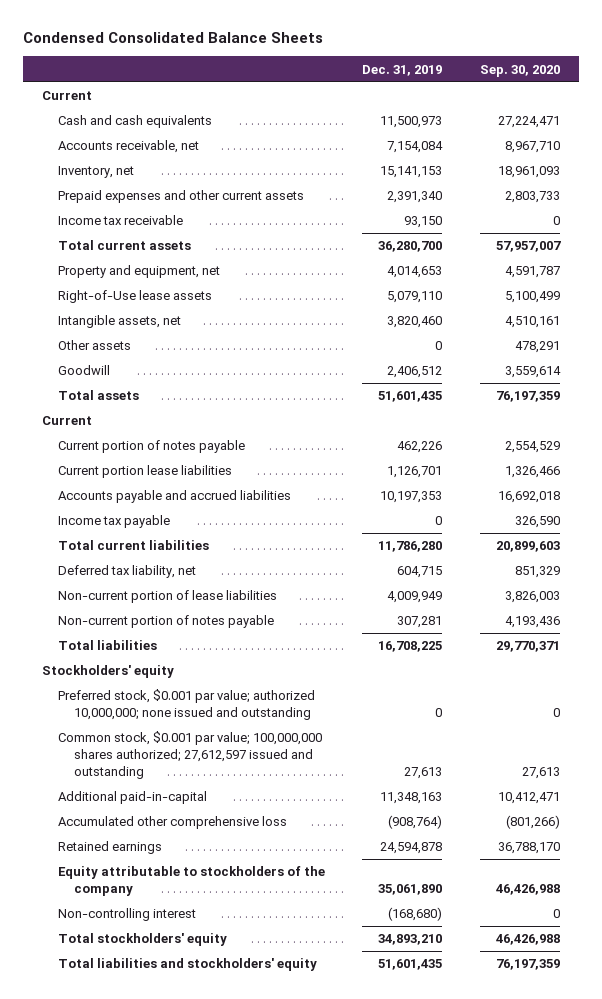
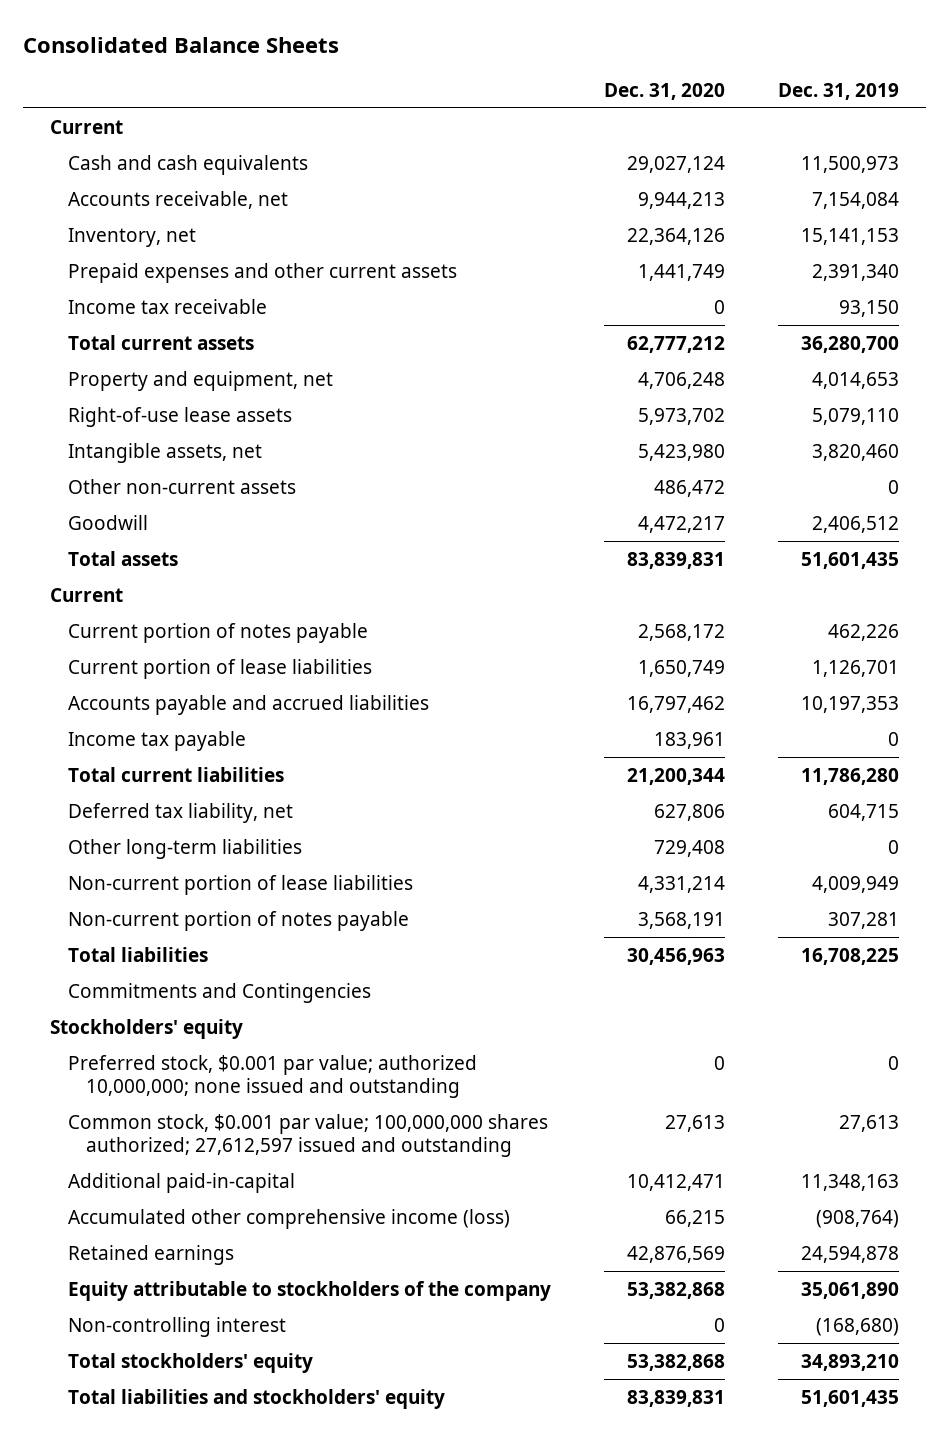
[23,32,324,44] Condensed Consolidated Balance Sheets -> [23,36,340,53] Consolidated Balance Sheets
[479,64,560,77] Sep. 30, 2020 -> none
none -> [604,82,726,100] Dec. 31, 2020
[57,290,212,304] Right-of-Use lease assets -> [67,406,292,427] Right-of-use lease assets
[57,340,131,351] Other assets -> [67,478,296,494] Other non-current assets
[57,465,232,479] Current portion lease liabilities -> [67,658,372,679] Current portion of lease liabilities
none -> [67,838,302,859] Other long-term liabilities
none -> [67,982,371,1003] Commitments and Contingencies
[57,816,287,830] Accumulated other comprehensive loss -> [67,1208,510,1229] Accumulated other comprehensive income (loss)

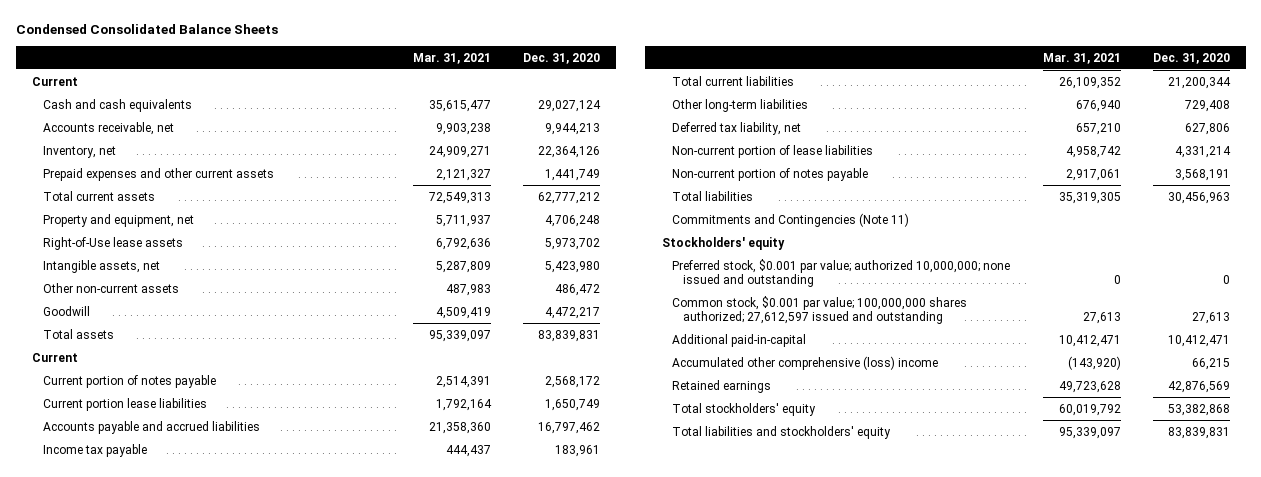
[23,36,340,53] Consolidated Balance Sheets -> [15,23,278,34] Condensed Consolidated Balance Sheets
[778,82,900,100] Dec. 31, 2019 -> none
none -> [412,52,491,64] Mar. 31, 2021
[67,298,267,314] Income tax receivable -> none
[67,406,292,427] Right-of-use lease assets -> [42,236,183,250] Right-of-Use lease assets
[67,658,372,679] Current portion of lease liabilities -> [42,397,207,411] Current portion lease liabilities
[67,802,293,823] Deferred tax liability, net -> [672,121,802,135] Deferred tax liability, net
[67,982,371,1003] Commitments and Contingencies -> [672,212,910,227] Commitments and Contingencies (Note 11)
[67,1208,510,1229] Accumulated other comprehensive income (loss) -> [672,355,939,370] Accumulated other comprehensive (loss) income
[67,1280,551,1301] Equity attributable to stockholders of the company -> none
[67,1316,286,1337] Non-controlling interest -> none

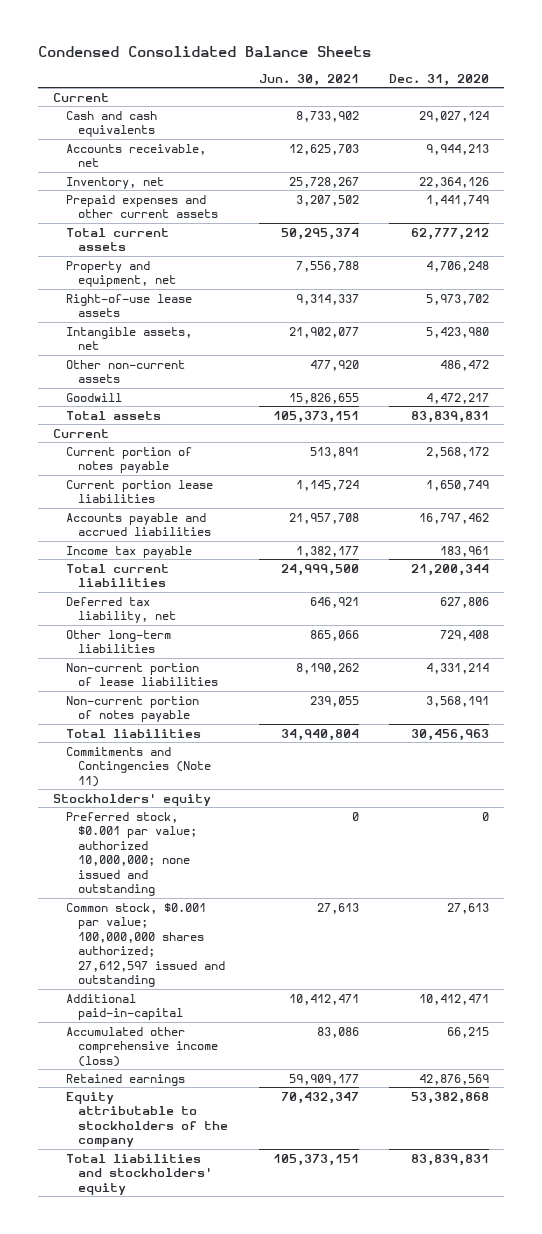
[412,52,491,64] Mar. 31, 2021 -> none
none -> [258,73,359,86] Jun. 30, 2021
[42,236,183,250] Right-of-Use lease assets -> [65,293,192,318] Right-of-use lease assets
[672,98,809,112] Other long-term liabilities -> [65,629,171,654] Other long-term liabilities
[672,355,939,370] Accumulated other comprehensive (loss) income -> [65,1026,219,1067] Accumulated other comprehensive income (loss)
[672,402,817,416] Total stockholders' equity -> [65,1091,229,1148] Equity attributable to stockholders of the company

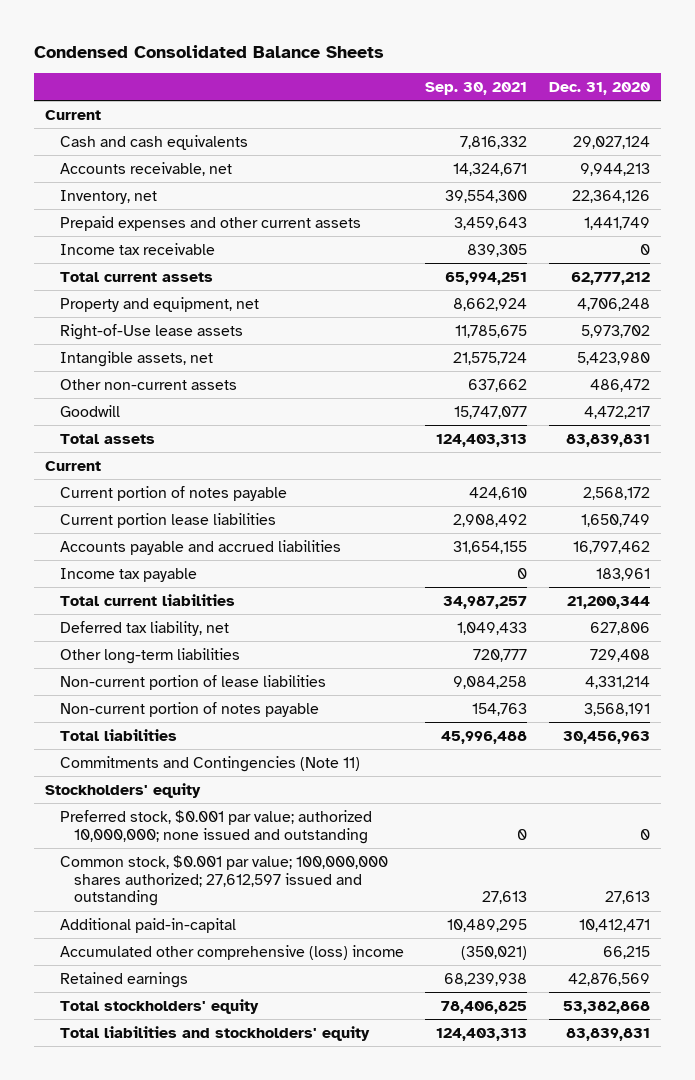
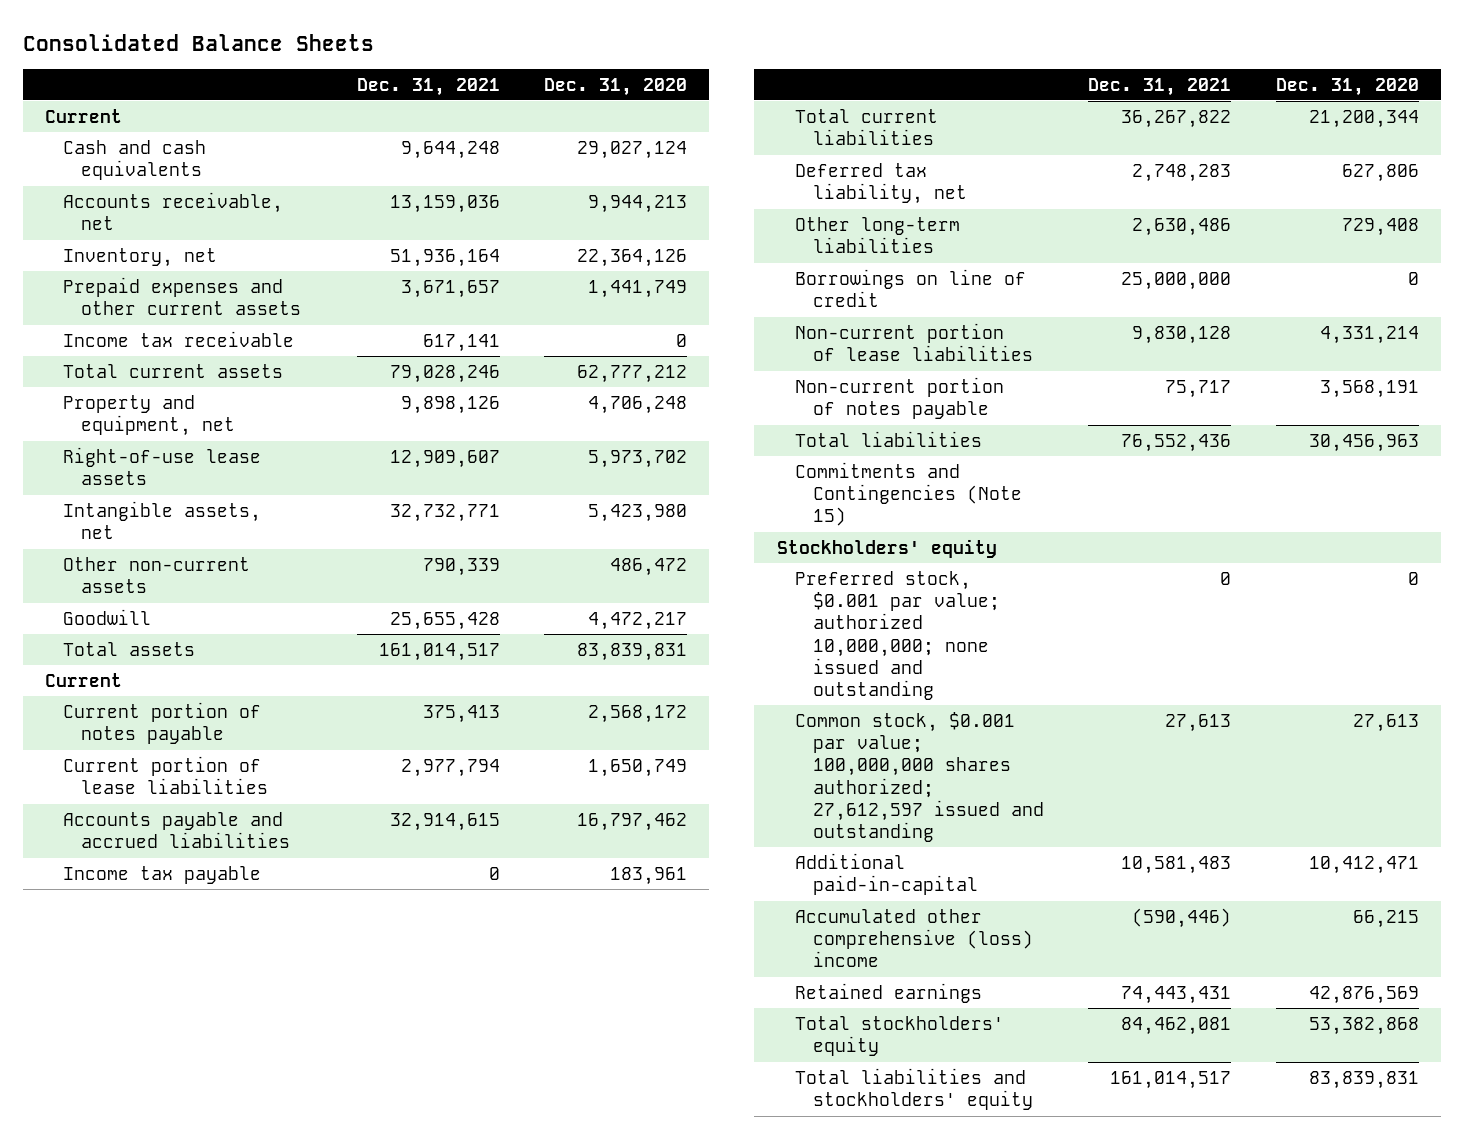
[34,45,385,59] Condensed Consolidated Balance Sheets -> [22,33,374,51] Consolidated Balance Sheets
[425,82,528,96] Sep. 30, 2021 -> none
none -> [356,77,500,96] Dec. 31, 2021
[59,323,243,340] Right-of-Use lease assets -> [63,447,262,486] Right-of-use lease assets
[59,512,276,528] Current portion lease liabilities -> [63,756,269,795] Current portion of lease liabilities
none -> [794,269,1026,308] Borrowings on line of credit
[59,755,360,772] Commitments and Contingencies (Note 11) -> [794,462,1022,527] Commitments and Contingencies (Note 15)

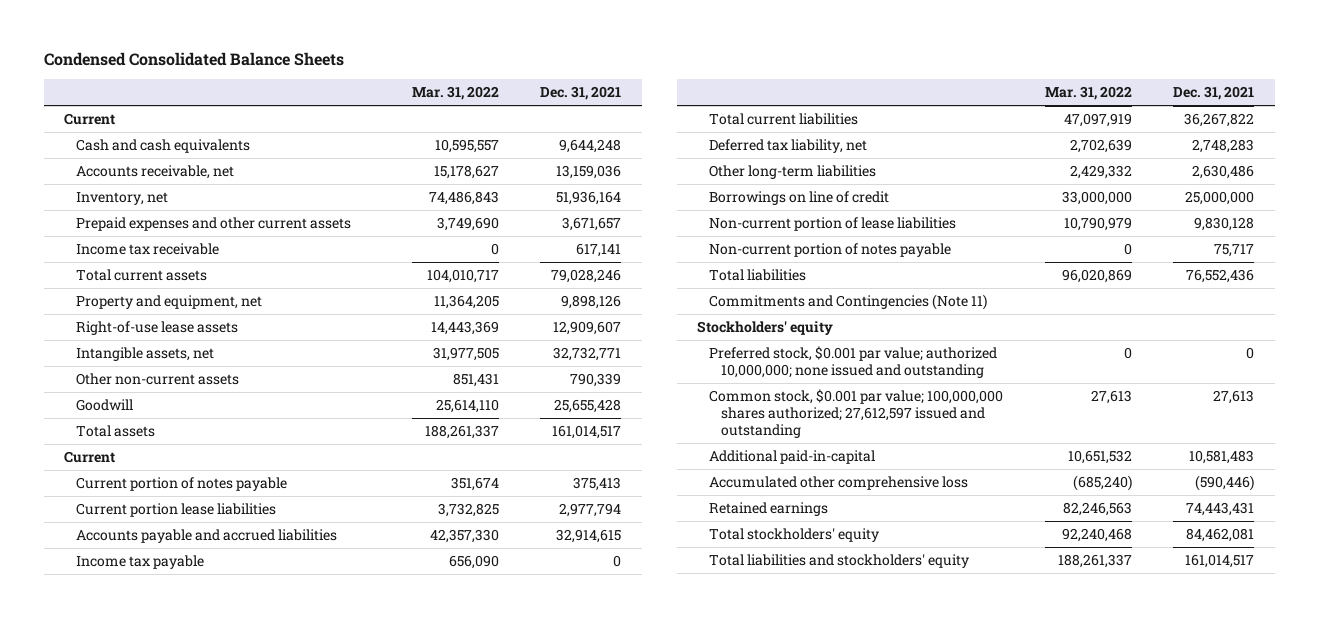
[22,33,374,51] Consolidated Balance Sheets -> [43,52,344,67] Condensed Consolidated Balance Sheets
[544,77,688,96] Dec. 31, 2020 -> none
none -> [411,86,499,101] Mar. 31, 2022
[63,756,269,795] Current portion of lease liabilities -> [76,502,277,517] Current portion lease liabilities
[794,462,1022,527] Commitments and Contingencies (Note 15) -> [709,293,988,310] Commitments and Contingencies (Note 11)
[794,909,1033,968] Accumulated other comprehensive (loss) income -> [709,475,969,490] Accumulated other comprehensive loss

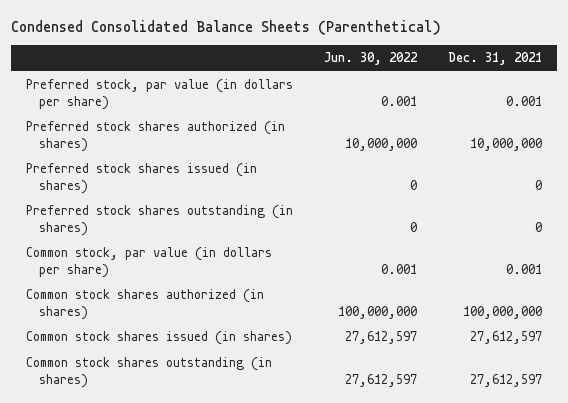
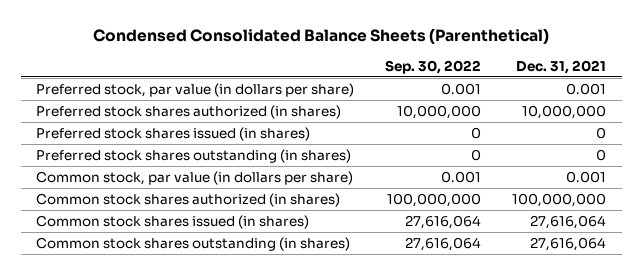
[323,52,418,66] Jun. 30, 2022 -> none
none -> [385,59,482,74] Sep. 30, 2022
[469,331,542,345] 27,612,597 -> [530,214,607,229] 27,616,064
[469,373,542,387] 27,612,597 -> [530,236,607,251] 27,616,064

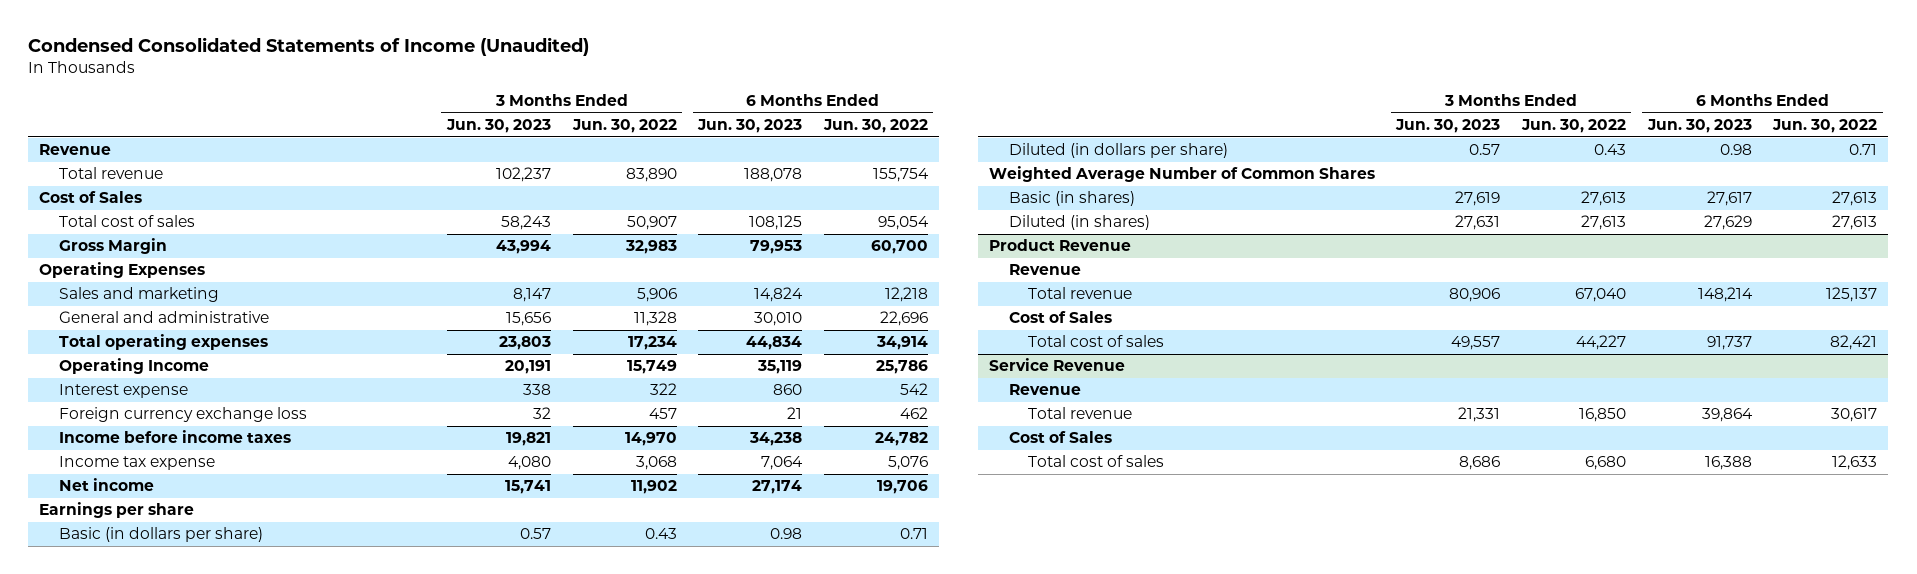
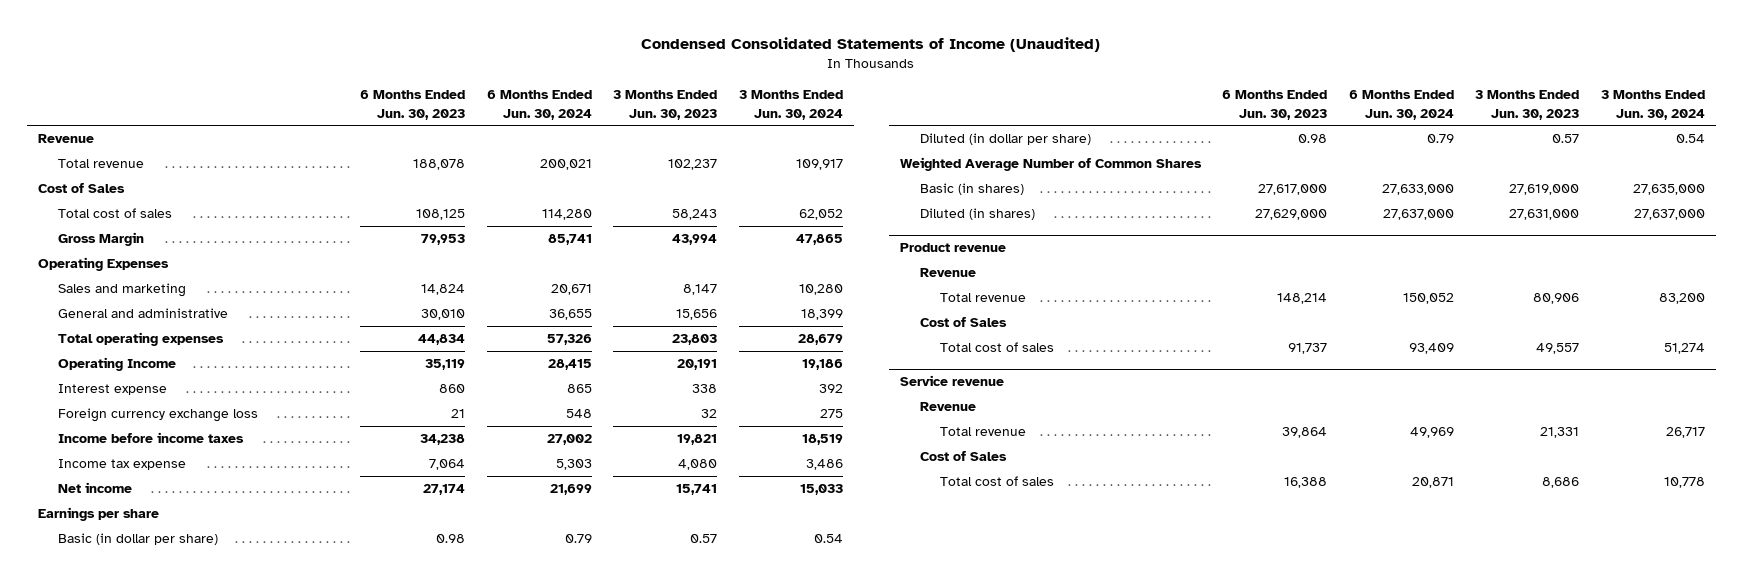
[571,119,677,134] Jun. 30, 2022 -> none
[822,119,928,134] Jun. 30, 2022 -> none
none -> [486,90,592,120] 6 Months Ended Jun. 30, 2024
none -> [739,90,844,120] 3 Months Ended Jun. 30, 2024
[59,527,264,543] Basic (in dollars per share) -> [57,533,218,546] Basic (in dollar per share)
[1008,143,1228,159] Diluted (in dollars per share) -> [919,133,1091,146] Diluted (in dollar per share)
[1455,191,1501,207] 27,619 -> [1509,184,1580,196] 27,619,000
[1706,191,1752,207] 27,617 -> [1258,184,1328,196] 27,617,000
[1455,215,1501,231] 27,631 -> [1509,209,1580,221] 27,631,000
[1703,215,1752,231] 27,629 -> [1255,209,1328,221] 27,629,000
[988,239,1131,252] Product Revenue -> [899,243,1006,253] Product revenue
[988,358,1125,372] Service Revenue -> [899,375,1004,387] Service revenue

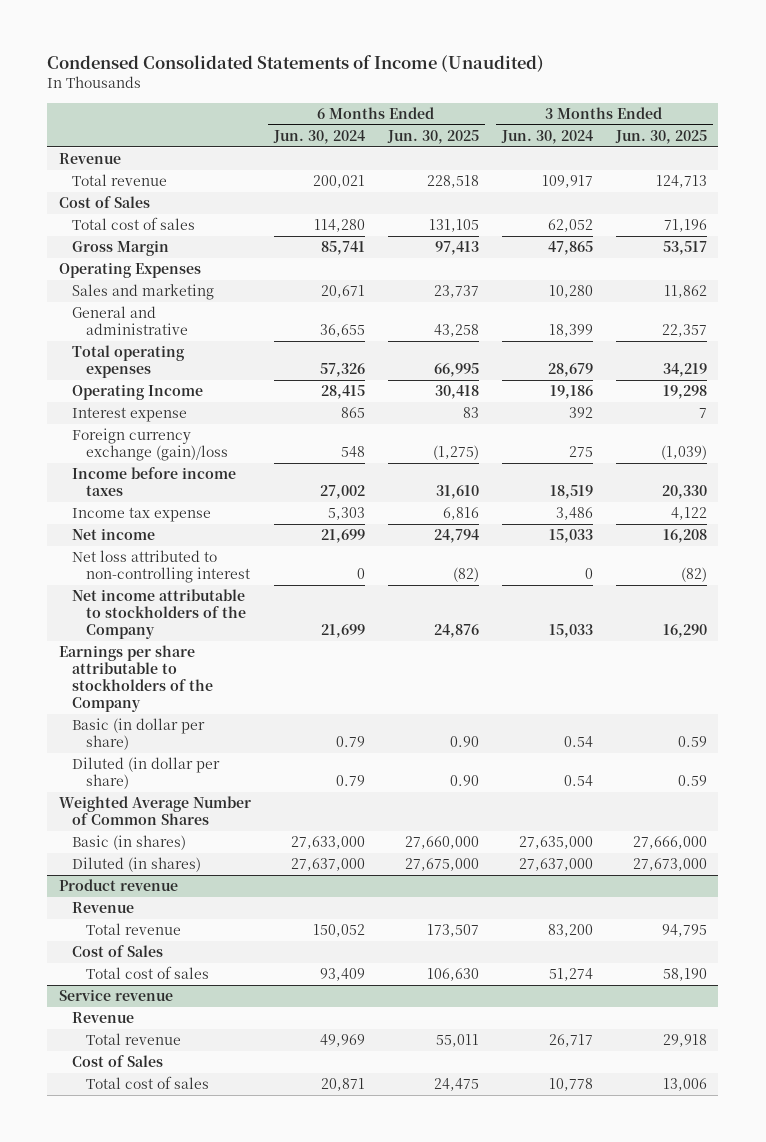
[360,90,466,120] 6 Months Ended Jun. 30, 2023 -> none
[613,90,718,120] 3 Months Ended Jun. 30, 2023 -> none
none -> [386,129,479,144] Jun. 30, 2025
none -> [614,129,707,144] Jun. 30, 2025
[57,408,258,423] Foreign currency exchange loss -> [72,428,229,462] Foreign currency exchange (gain)/loss
none -> [72,550,251,584] Net loss attributed to non-controlling interest
none -> [72,589,247,639] Net income attributable to stockholders of the Company
[37,507,159,522] Earnings per share -> [58,645,214,712] Earnings per share attributable to stockholders of the Company

